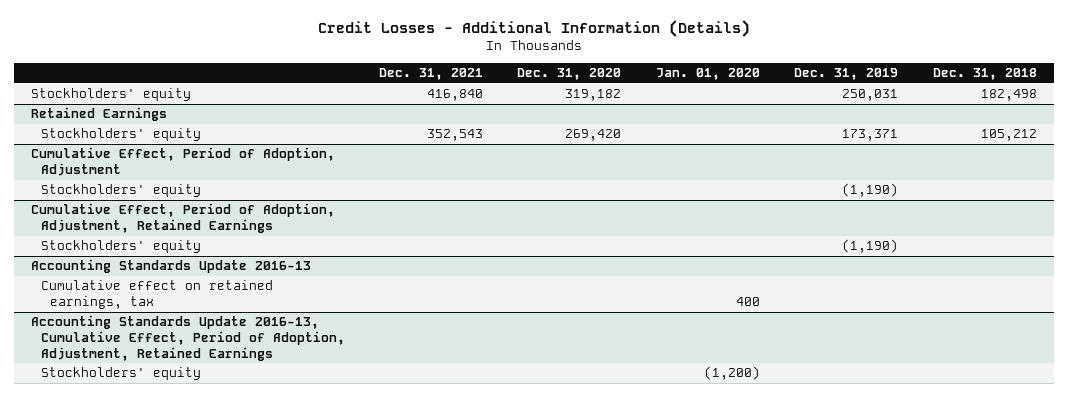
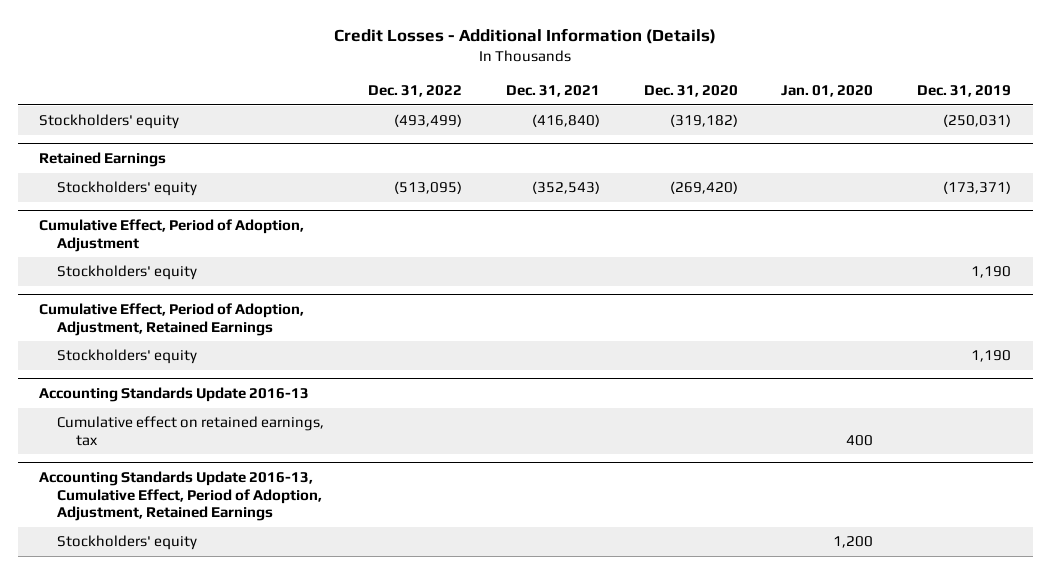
[932,68,1037,81] Dec. 31, 2018 -> none
none -> [368,84,463,97] Dec. 31, 2022
[426,89,483,102] 416,840 -> [531,114,600,128] (416,840)
[565,89,622,102] 319,182 -> [669,114,738,128] (319,182)
[842,89,899,102] 250,031 -> [942,114,1011,128] (250,031)
[426,129,483,142] 352,543 -> [531,181,600,195] (352,543)
[565,129,622,142] 269,420 -> [669,181,738,195] (269,420)
[842,129,899,142] 173,371 -> [942,181,1011,195] (173,371)
[842,183,899,198] (1,190) -> [970,266,1011,279] 1,190
[842,239,899,254] (1,190) -> [970,350,1011,363] 1,190
[703,366,760,381] (1,200) -> [833,536,874,549] 1,200

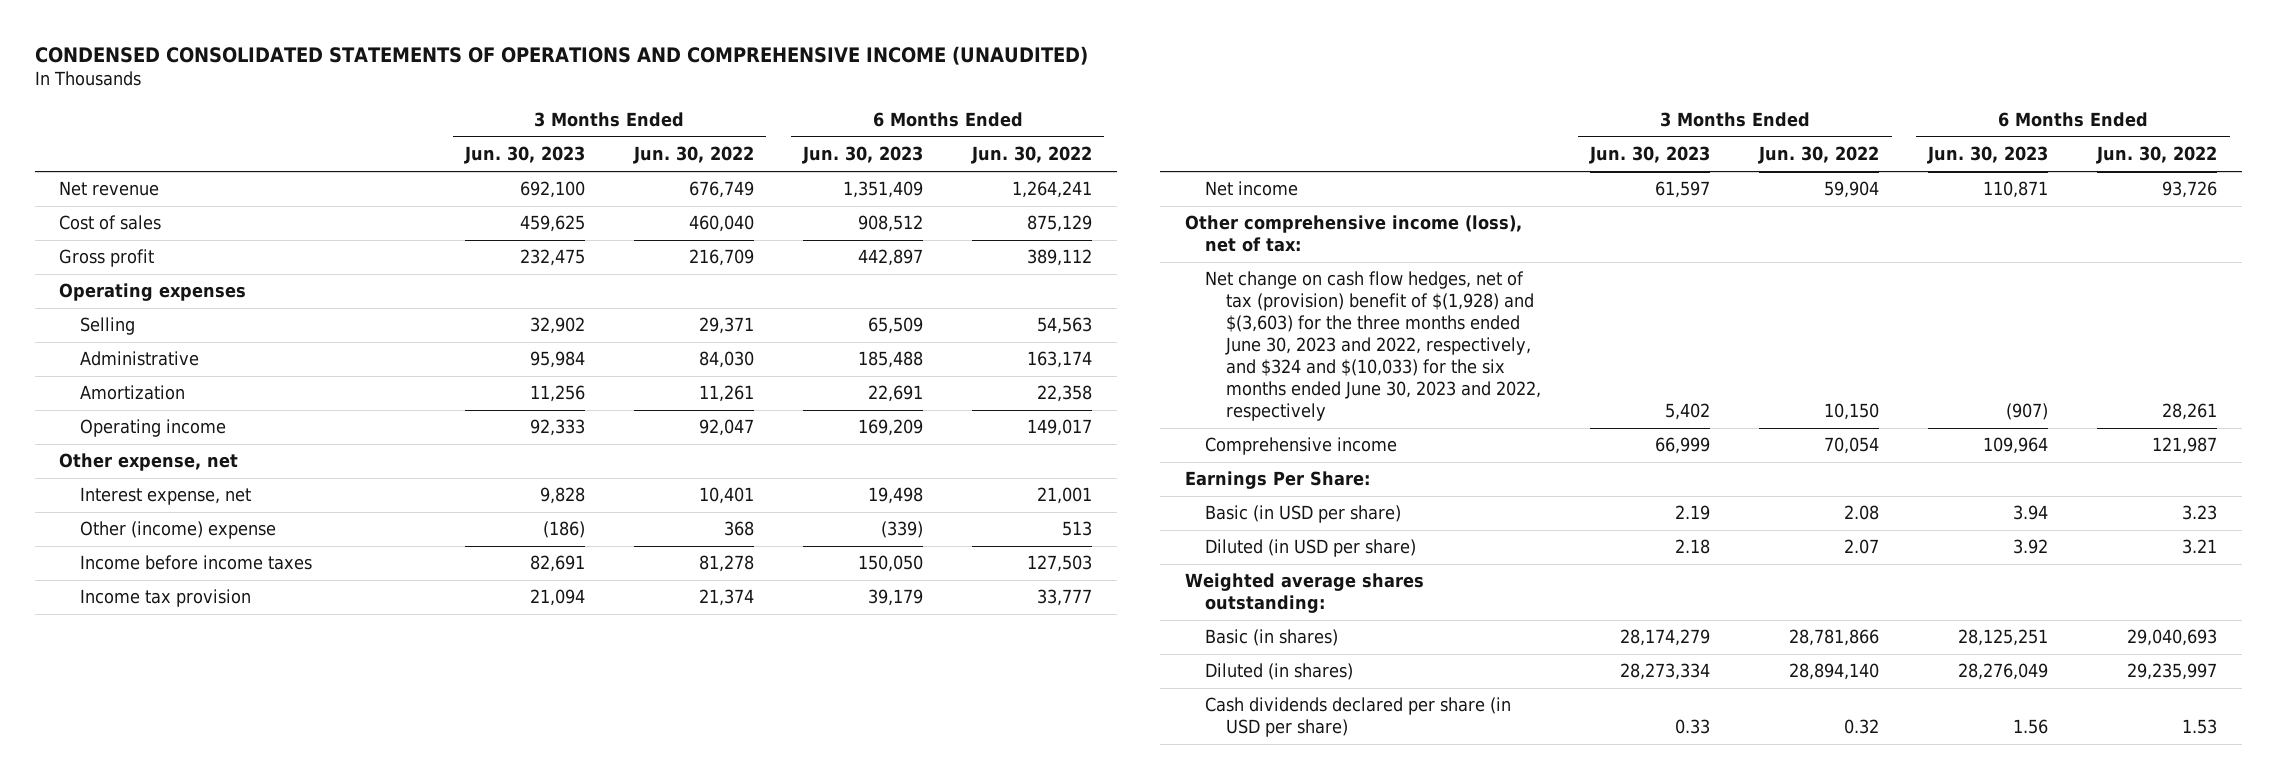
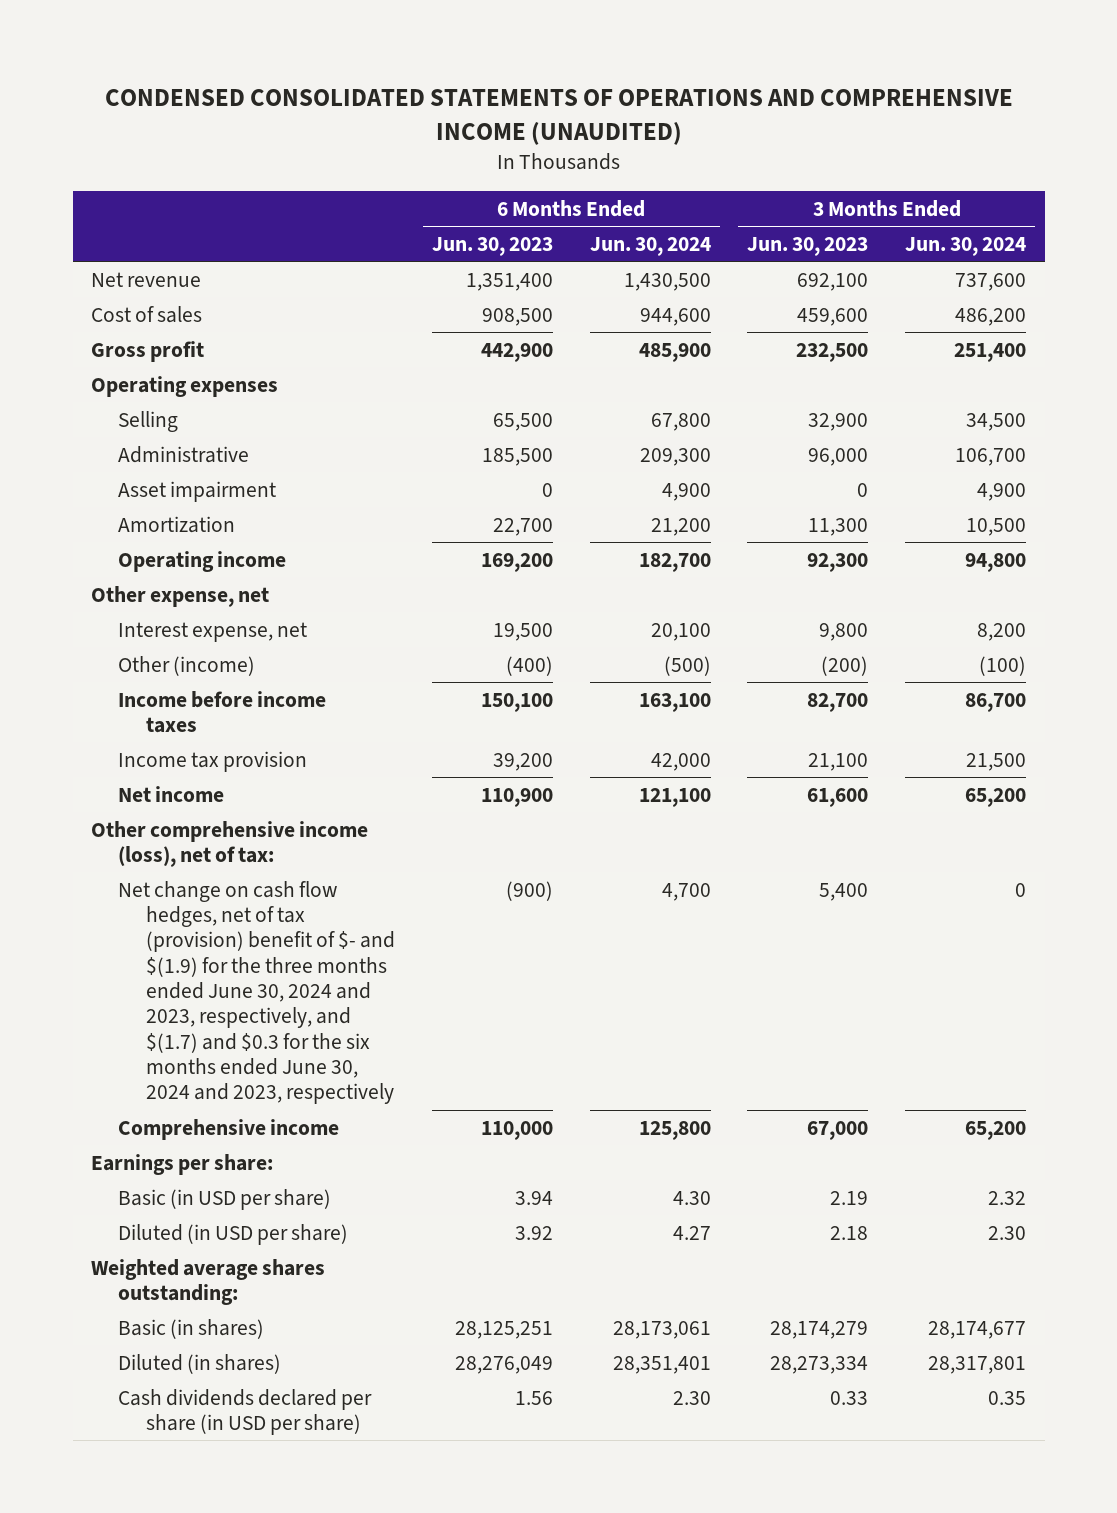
[633,146,755,165] Jun. 30, 2022 -> none
[971,146,1093,165] Jun. 30, 2022 -> none
none -> [589,237,711,257] Jun. 30, 2024
none -> [905,237,1027,257] Jun. 30, 2024
[843,181,924,199] 1,351,409 -> [465,272,553,291] 1,351,400
[519,215,585,233] 459,625 -> [797,307,869,326] 459,600
[858,215,924,233] 908,512 -> [481,307,553,326] 908,500
[519,249,585,267] 232,475 -> [796,342,869,362] 232,500
[858,249,924,267] 442,897 -> [480,342,553,362] 442,900
[529,317,585,335] 32,902 -> [808,412,869,431] 32,900
[868,317,924,335] 65,509 -> [492,412,553,431] 65,500
[529,351,585,369] 95,984 -> [808,447,869,466] 96,000
[858,351,924,369] 185,488 -> [481,447,553,466] 185,500
none -> [118,480,277,502] Asset impairment
[529,385,585,403] 11,256 -> [808,517,869,536] 11,300
[868,385,924,403] 22,691 -> [492,517,553,536] 22,700
[529,419,585,437] 92,333 -> [807,552,869,572] 92,300
[858,419,924,437] 169,209 -> [480,552,553,572] 169,200
[539,487,585,505] 9,828 -> [819,622,869,641] 9,800
[868,487,924,505] 19,498 -> [492,622,553,641] 19,500
[80,521,277,540] Other (income) expense -> [118,655,256,676] Other (income)
[542,521,585,539] (186) -> [821,655,869,676] (200)
[881,521,924,539] (339) -> [505,655,553,676] (400)
[529,555,585,573] 82,691 -> [807,692,869,712] 82,700
[858,555,924,573] 150,050 -> [480,692,553,712] 150,100
[529,589,585,607] 21,094 -> [808,752,869,771] 21,100
[868,589,924,607] 39,179 -> [492,752,553,771] 39,200
[1655,181,1711,199] 61,597 -> [807,787,869,807] 61,600
[1983,181,2049,199] 110,871 -> [480,787,553,807] 110,900
[1205,271,1542,422] Net change on cash flow hedges, net of tax (provision) benefit of $(1,928) and $(3,603) for the three months ended June 30, 2023 and 2022, respectively, and $324 and $(10,033) for the six months ended June 30, 2023 and 2022, respectively -> [118,880,395,1105] Net change on cash flow hedges, net of tax (provision) benefit of $- and $(1.9) for the three months ended June 30, 2024 and 2023, respectively, and $(1.7) and $0.3 for the six months ended June 30, 2024 and 2023, respectively
[1665,403,1711,421] 5,402 -> [819,882,869,901] 5,400
[2006,403,2049,421] (907) -> [505,880,553,901] (900)
[1655,437,1711,455] 66,999 -> [807,1120,869,1140] 67,000
[1983,437,2049,455] 109,964 -> [480,1120,553,1140] 110,000
[1184,471,1370,490] Earnings Per Share: -> [90,1153,273,1175] Earnings per share:

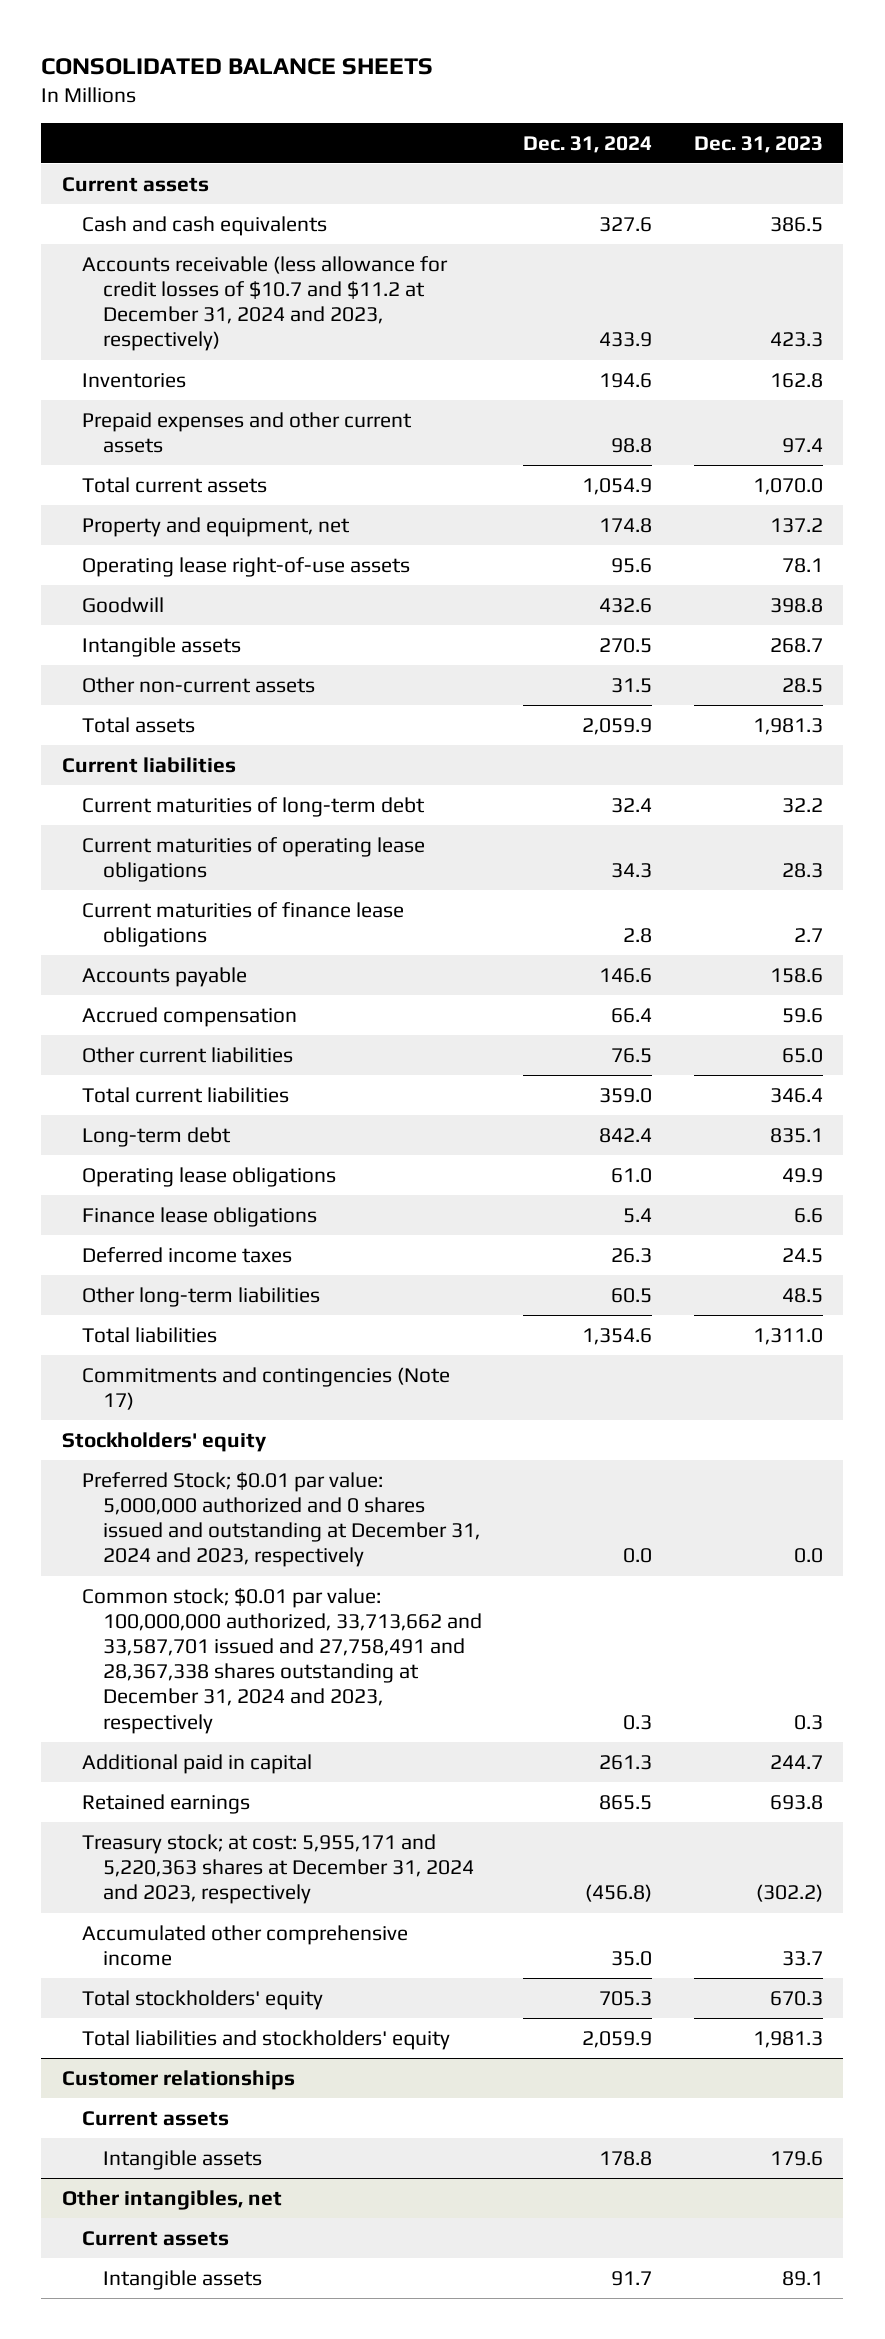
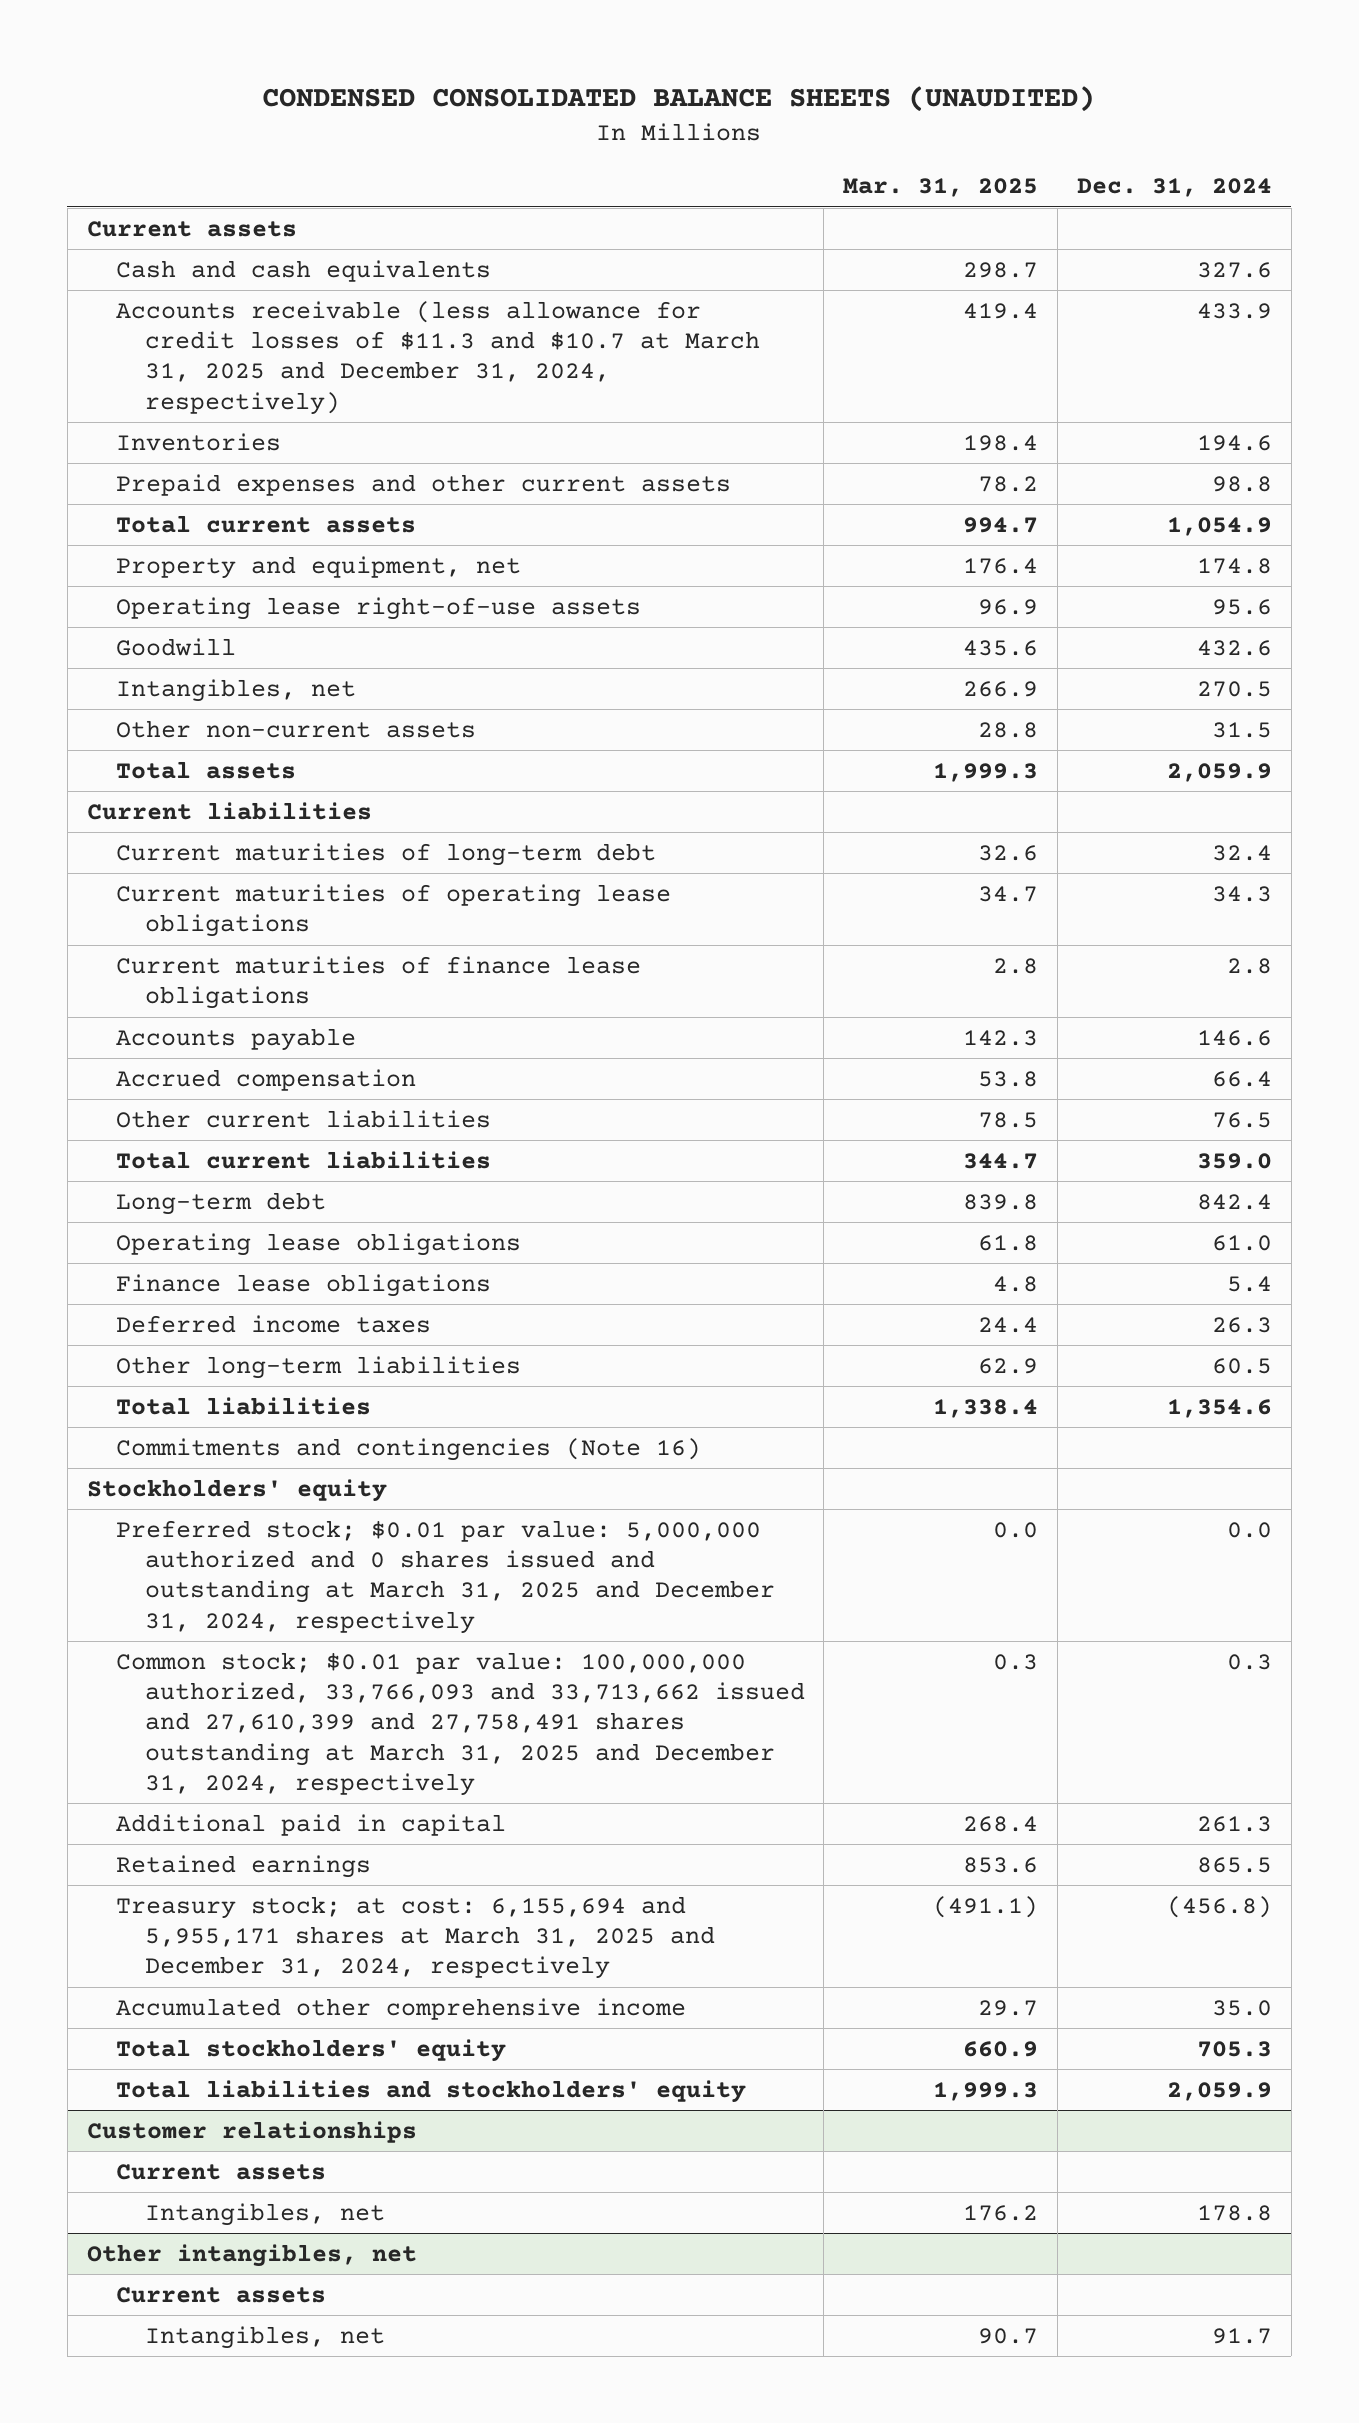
[41,57,434,75] CONSOLIDATED BALANCE SHEETS -> [262,86,1096,113] CONDENSED CONSOLIDATED BALANCE SHEETS (UNAUDITED)
[693,135,823,153] Dec. 31, 2023 -> none
none -> [843,178,1039,198] Mar. 31, 2025
[82,255,449,352] Accounts receivable (less allowance for credit losses of $10.7 and $11.2 at December 31, 2024 and 2023, respectively) -> [115,301,760,415] Accounts receivable (less allowance for credit losses of $11.3 and $10.7 at March 31, 2025 and December 31, 2024, respectively)
[82,636,242,657] Intangible assets -> [115,679,356,703] Intangibles, net
[82,1366,451,1411] Commitments and contingencies (Note 17) -> [115,1438,701,1462] Commitments and contingencies (Note 16)
[82,1471,480,1568] Preferred Stock; $0.01 par value: 5,000,000 authorized and 0 shares issued and outstanding at December 31, 2024 and 2023, respectively -> [115,1520,775,1634] Preferred stock; $0.01 par value: 5,000,000 authorized and 0 shares issued and outstanding at March 31, 2025 and December 31, 2024, respectively
[82,1587,482,1734] Common stock; $0.01 par value: 100,000,000 authorized, 33,713,662 and 33,587,701 issued and 27,758,491 and 28,367,338 shares outstanding at December 31, 2024 and 2023, respectively -> [115,1652,805,1796] Common stock; $0.01 par value: 100,000,000 authorized, 33,766,093 and 33,713,662 issued and 27,610,399 and 27,758,491 shares outstanding at March 31, 2025 and December 31, 2024, respectively
[82,1833,474,1905] Treasury stock; at cost: 5,955,171 and 5,220,363 shares at December 31, 2024 and 2023, respectively -> [115,1896,715,1980] Treasury stock; at cost: 6,155,694 and 5,955,171 shares at March 31, 2025 and December 31, 2024, respectively
[102,2149,262,2170] Intangible assets -> [144,2203,385,2227] Intangibles, net
[102,2269,262,2290] Intangible assets -> [144,2326,385,2350] Intangibles, net

